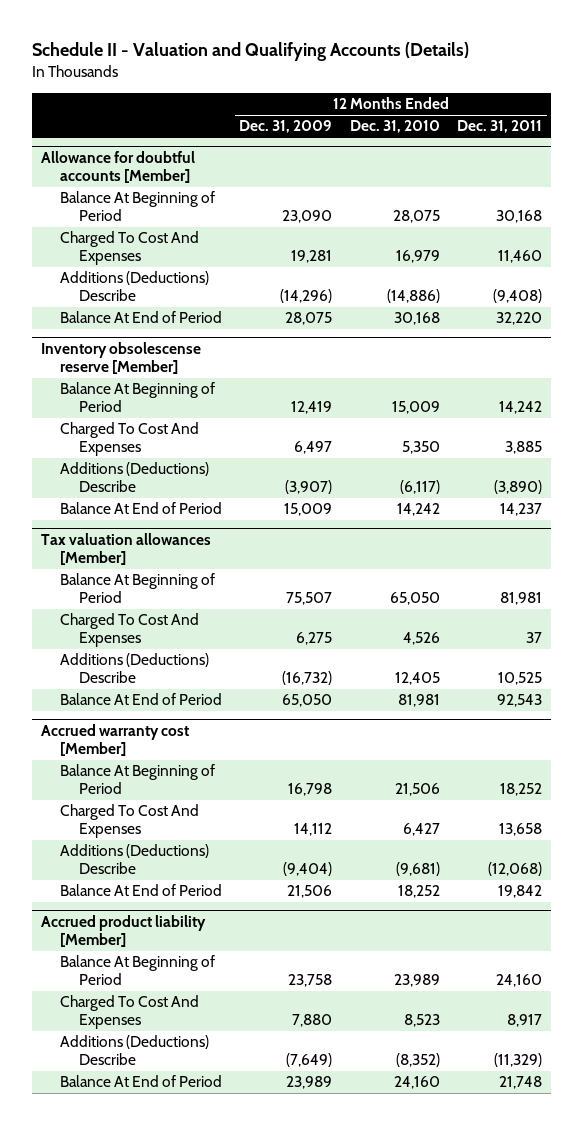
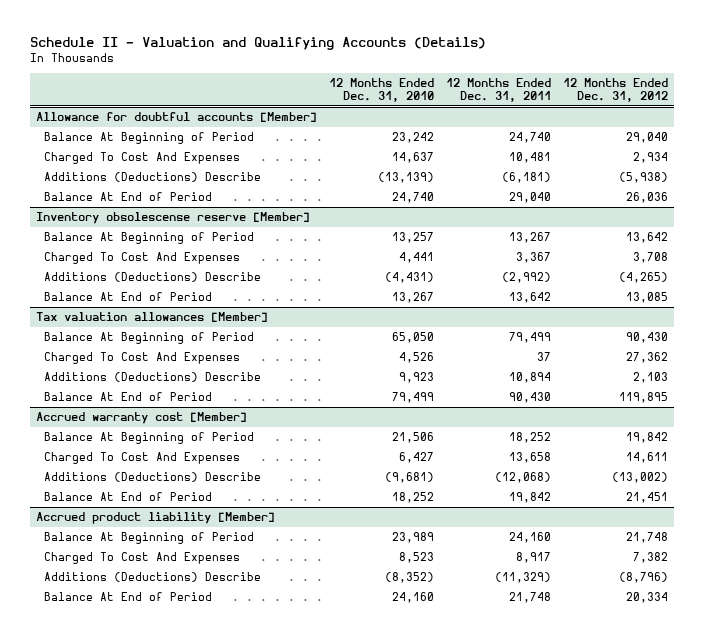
[239,120,333,134] Dec. 31, 2009 -> none
none -> [562,78,668,102] 12 Months Ended Dec. 31, 2012
[392,210,440,224] 28,075 -> [391,132,434,144] 23,242
[496,210,543,224] 30,168 -> [508,132,551,144] 24,740
[395,250,440,264] 16,979 -> [391,152,434,164] 14,637
[498,250,543,264] 11,460 -> [508,152,551,164] 10,481
[386,289,440,304] (14,886) -> [377,172,434,184] (13,139)
[493,289,543,304] (9,408) -> [501,172,551,184] (6,181)
[393,312,440,326] 30,168 -> [391,192,434,204] 24,740
[496,312,543,326] 32,220 -> [508,192,551,204] 29,040
[391,401,440,415] 15,009 -> [391,232,434,244] 13,257
[499,401,543,415] 14,242 -> [508,232,551,244] 13,267
[401,441,440,455] 5,350 -> [398,252,434,264] 4,441
[505,441,543,455] 3,885 -> [515,252,551,264] 3,367
[399,480,440,495] (6,117) -> [384,272,434,284] (4,431)
[494,480,543,495] (3,890) -> [501,272,551,284] (2,992)
[396,503,440,517] 14,242 -> [391,292,434,304] 13,267
[500,503,543,517] 14,237 -> [508,292,551,304] 13,642
[500,592,543,606] 81,981 -> [508,332,551,344] 79,499
[394,672,440,686] 12,405 -> [398,372,434,384] 9,923
[498,672,543,686] 10,525 -> [508,372,551,384] 10,894
[397,694,440,708] 81,981 -> [391,392,434,404] 79,499
[497,694,543,708] 92,543 -> [508,392,551,404] 90,430

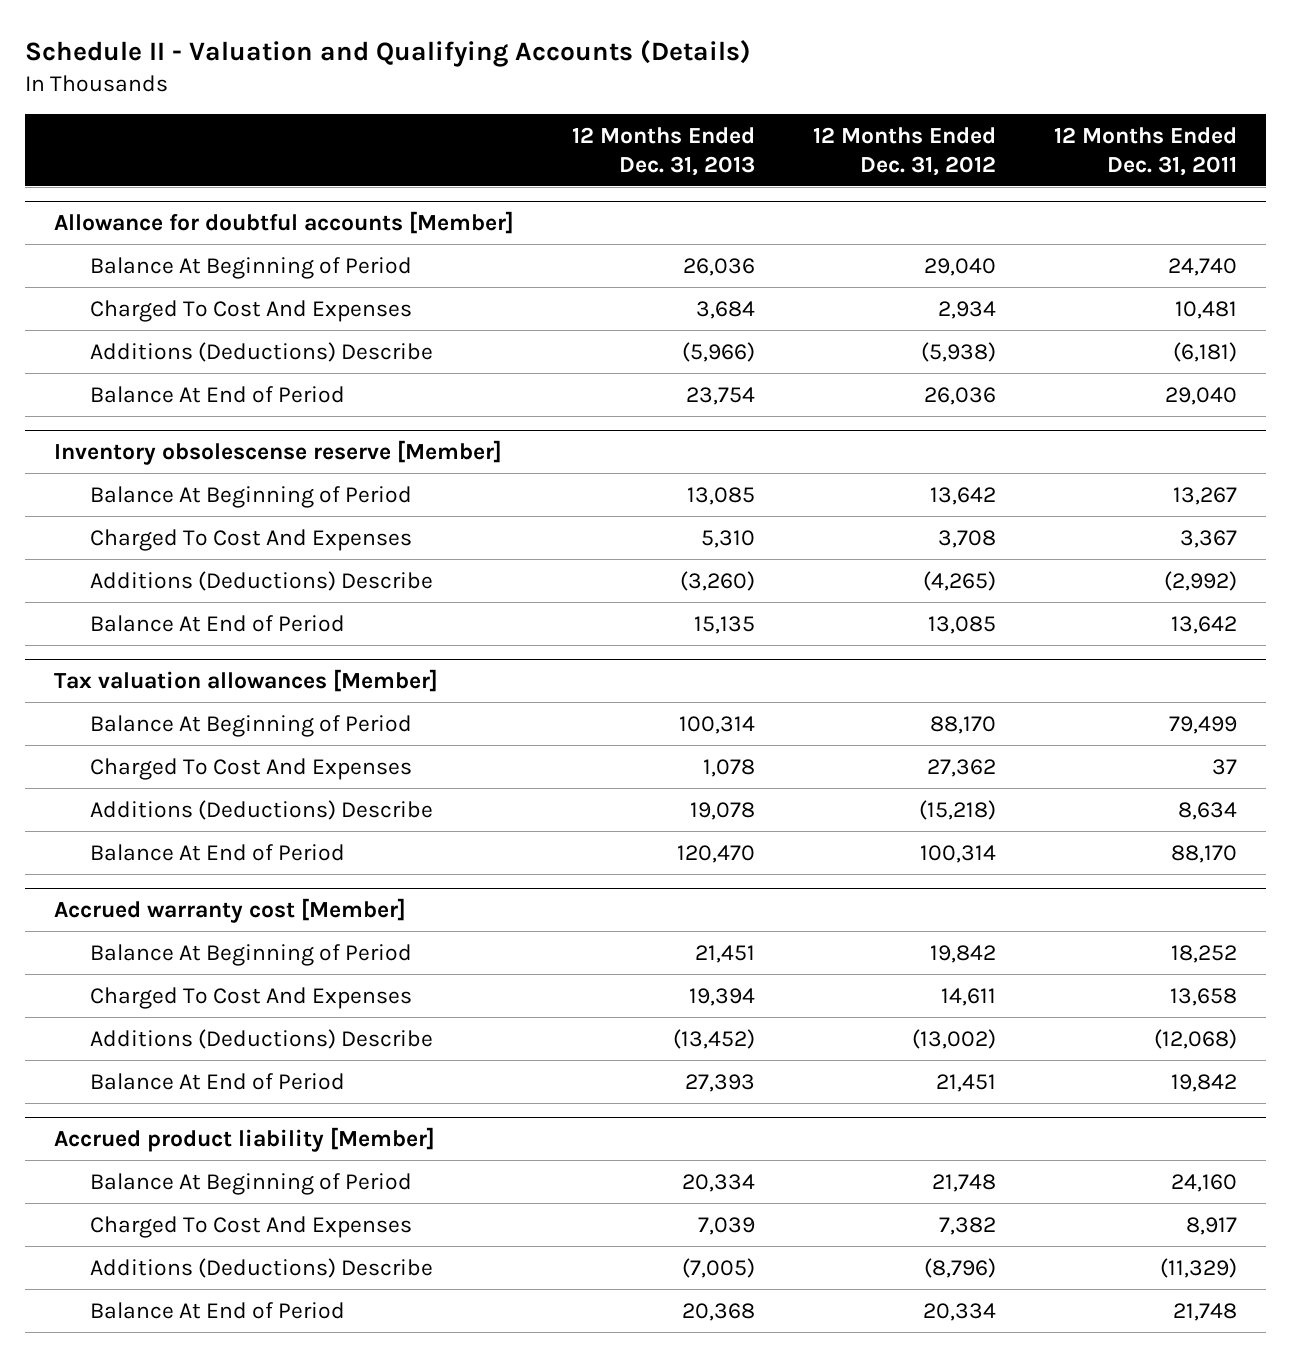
[328,78,434,102] 12 Months Ended Dec. 31, 2010 -> none
none -> [571,126,755,176] 12 Months Ended Dec. 31, 2013
[625,332,668,344] 90,430 -> [929,715,996,734] 88,170
[508,372,551,384] 10,894 -> [1177,801,1237,820] 8,634
[632,372,668,384] 2,103 -> [918,799,996,820] (15,218)
[508,392,551,404] 90,430 -> [1170,844,1237,863] 88,170
[618,392,668,404] 119,895 -> [919,844,996,863] 100,314

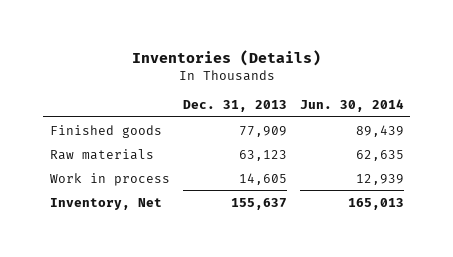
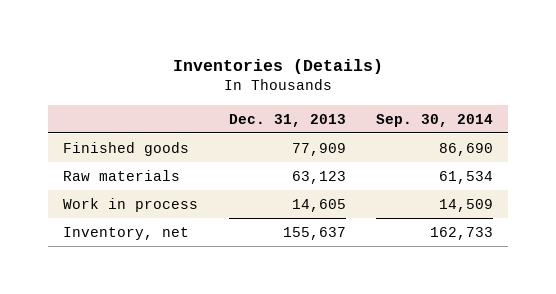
[299,99,404,113] Jun. 30, 2014 -> none
none -> [376,113,494,127] Sep. 30, 2014
[49,197,162,210] Inventory, Net -> [63,226,190,240] Inventory, net

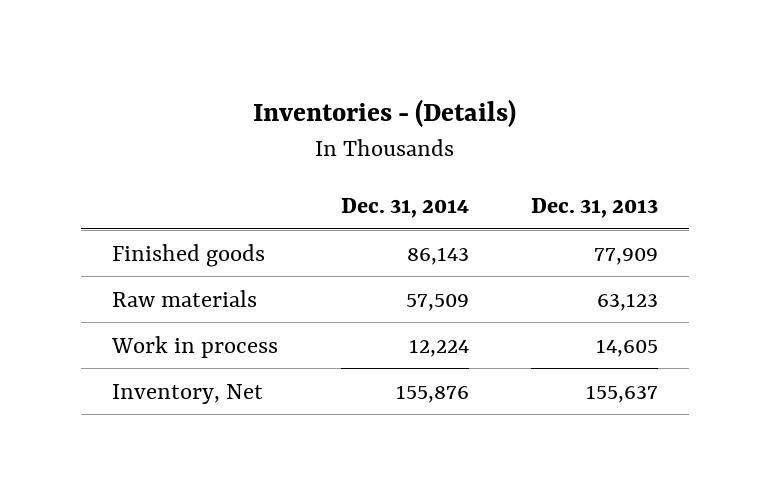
[173,58,384,74] Inventories (Details) -> [253,99,517,128] Inventories - (Details)
[376,113,494,127] Sep. 30, 2014 -> none
none -> [340,197,469,218] Dec. 31, 2014
[63,226,190,240] Inventory, net -> [112,383,264,404] Inventory, Net

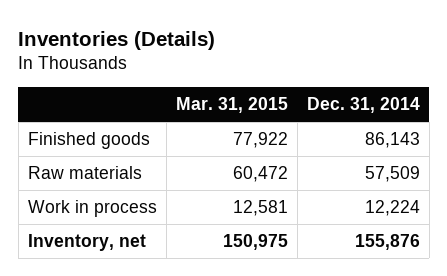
[253,99,517,128] Inventories - (Details) -> [18,30,216,50] Inventories (Details)
[530,197,658,218] Dec. 31, 2013 -> none
none -> [175,97,288,114] Mar. 31, 2015
[112,383,264,404] Inventory, Net -> [27,234,146,252] Inventory, net

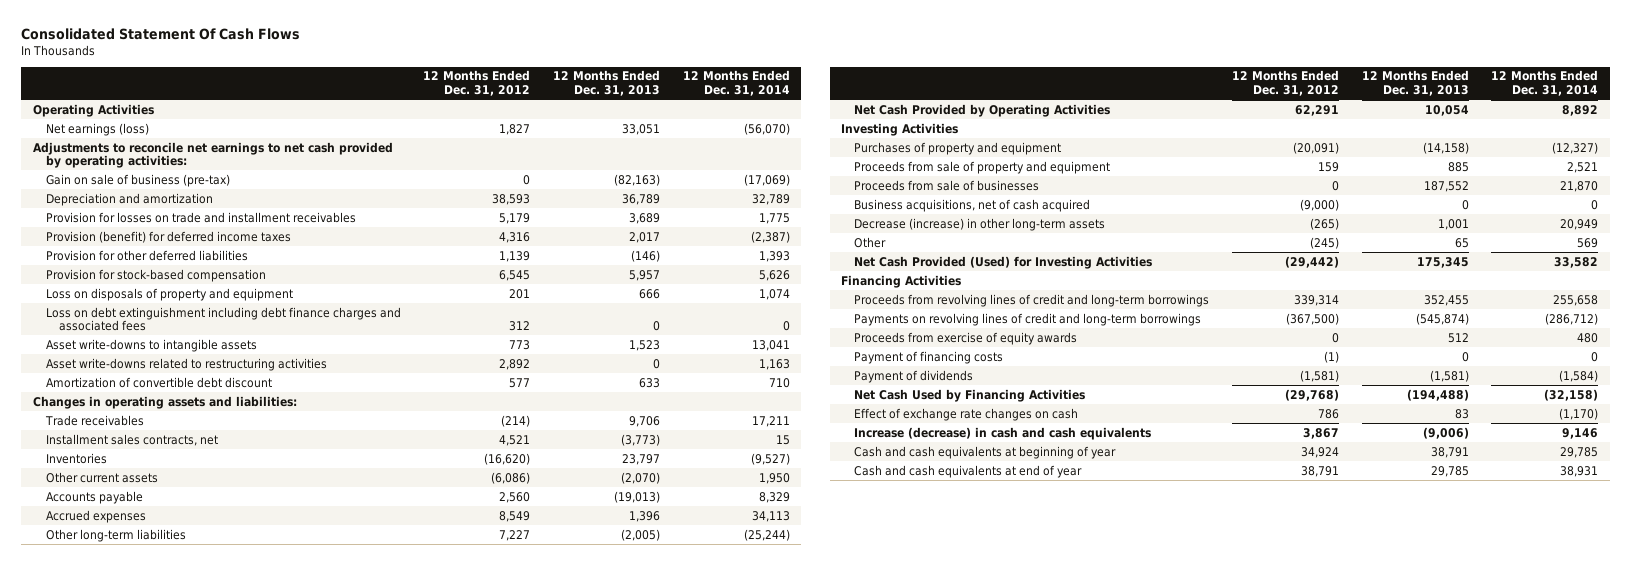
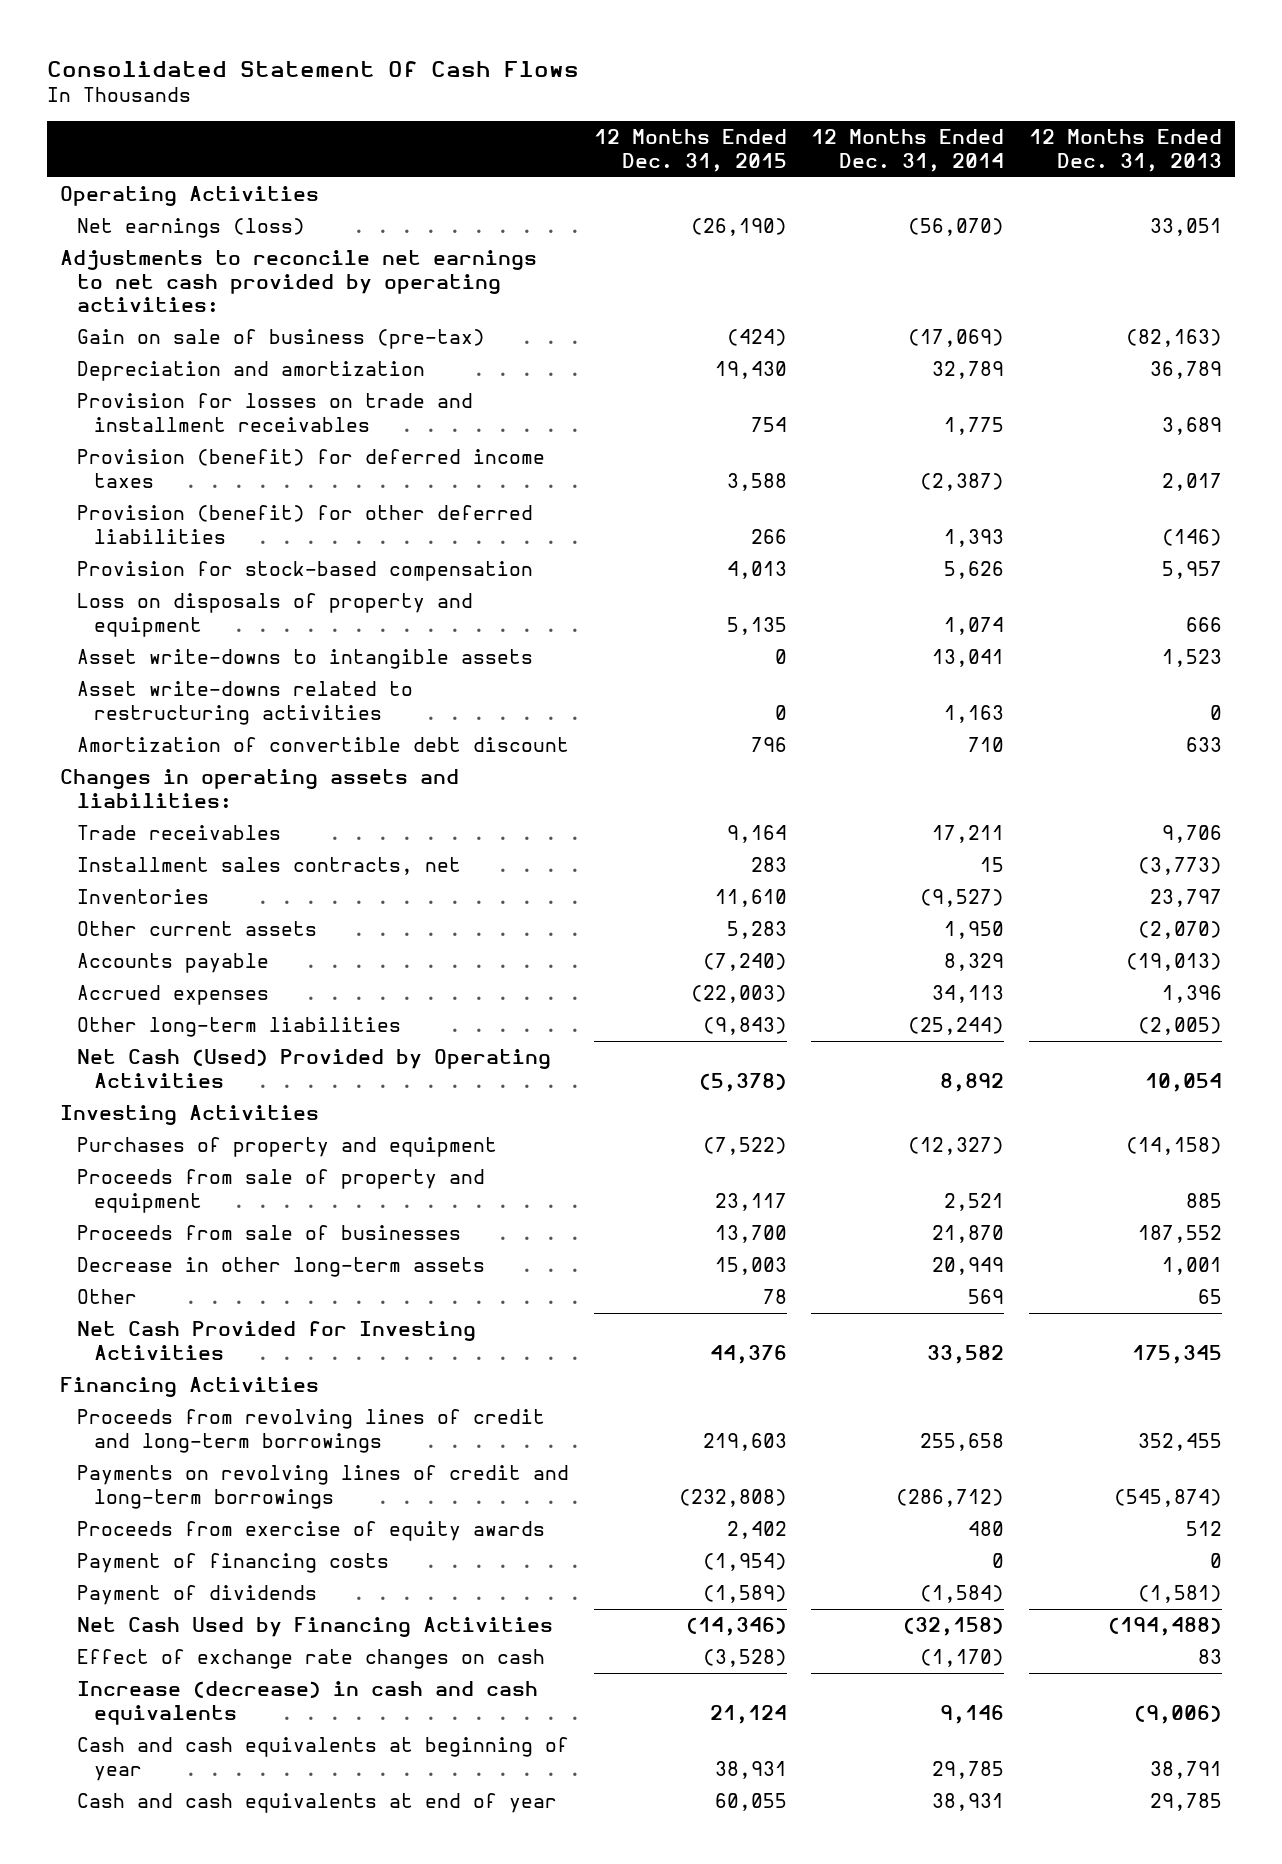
[423,70,531,96] 12 Months Ended Dec. 31, 2012 -> none
none -> [593,129,787,172] 12 Months Ended Dec. 31, 2015
[45,249,248,261] Provision for other deferred liabilities -> [76,505,533,544] Provision (benefit) for other deferred liabilities
[45,306,401,332] Loss on debt extinguishment including debt finance charges and associated fees -> none
[854,103,1111,117] Net Cash Provided by Operating Activities -> [76,1049,551,1088] Net Cash (Used) Provided by Operating Activities
[854,198,1091,212] Business acquisitions, net of cash acquired -> none
[854,217,1106,231] Decrease (increase) in other long-term assets -> [76,1257,485,1278] Decrease in other long-term assets
[854,255,1153,269] Net Cash Provided (Used) for Investing Activities -> [76,1321,476,1360] Net Cash Provided for Investing Activities

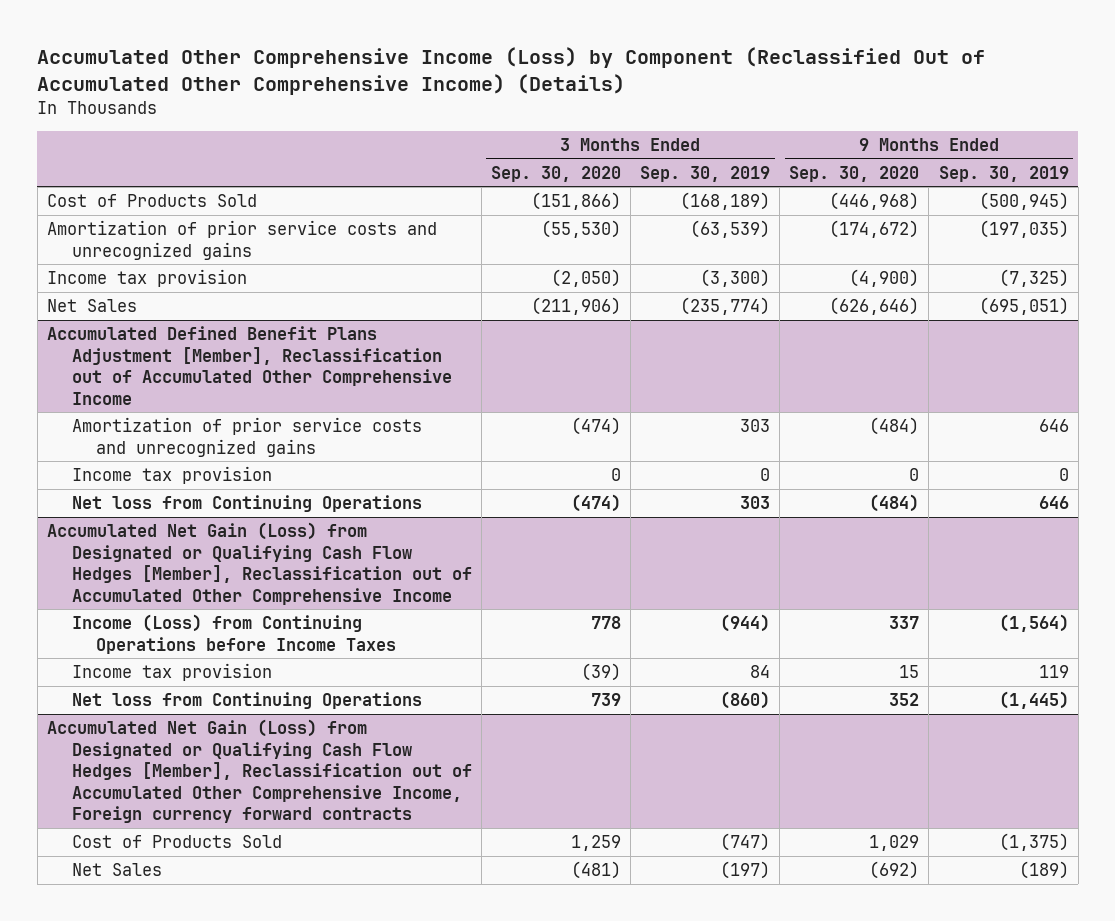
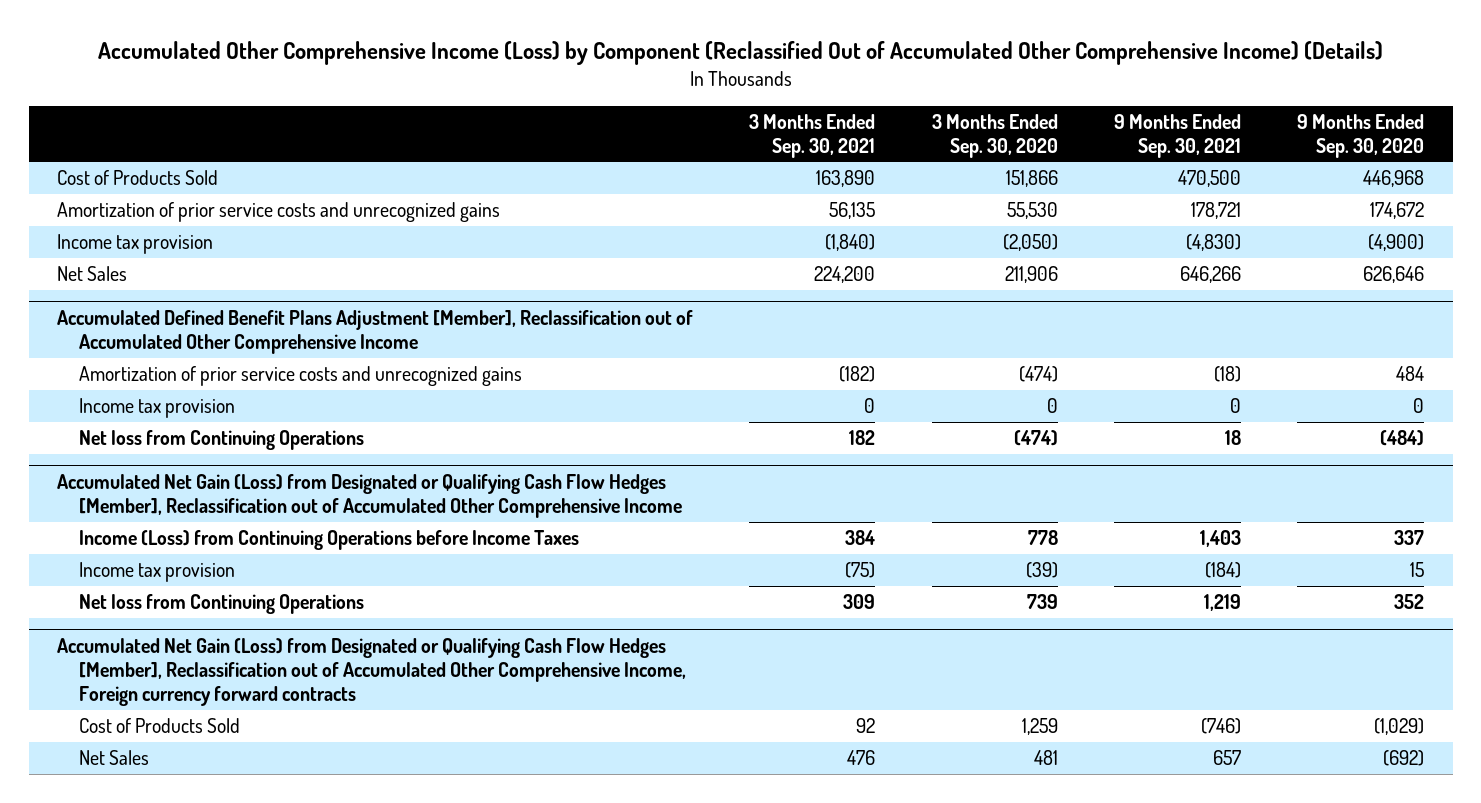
[640,165,771,182] Sep. 30, 2019 -> none
[938,165,1069,182] Sep. 30, 2019 -> none
none -> [749,113,876,158] 3 Months Ended Sep. 30, 2021
none -> [1114,113,1242,158] 9 Months Ended Sep. 30, 2021
[530,192,621,211] (151,866) -> [1005,170,1058,188] 151,866
[829,192,920,211] (446,968) -> [1363,170,1425,188] 446,968
[540,220,621,239] (55,530) -> [1006,202,1058,220] 55,530
[829,220,920,239] (174,672) -> [1370,202,1425,220] 174,672
[530,297,621,316] (211,906) -> [1004,266,1058,284] 211,906
[829,297,920,316] (626,646) -> [1363,266,1425,284] 626,646
[869,417,920,436] (484) -> [1396,366,1425,382] 484
[869,835,920,852] 1,029 -> [1374,718,1425,736] (1,029)
[570,861,621,880] (481) -> [1033,750,1058,766] 481

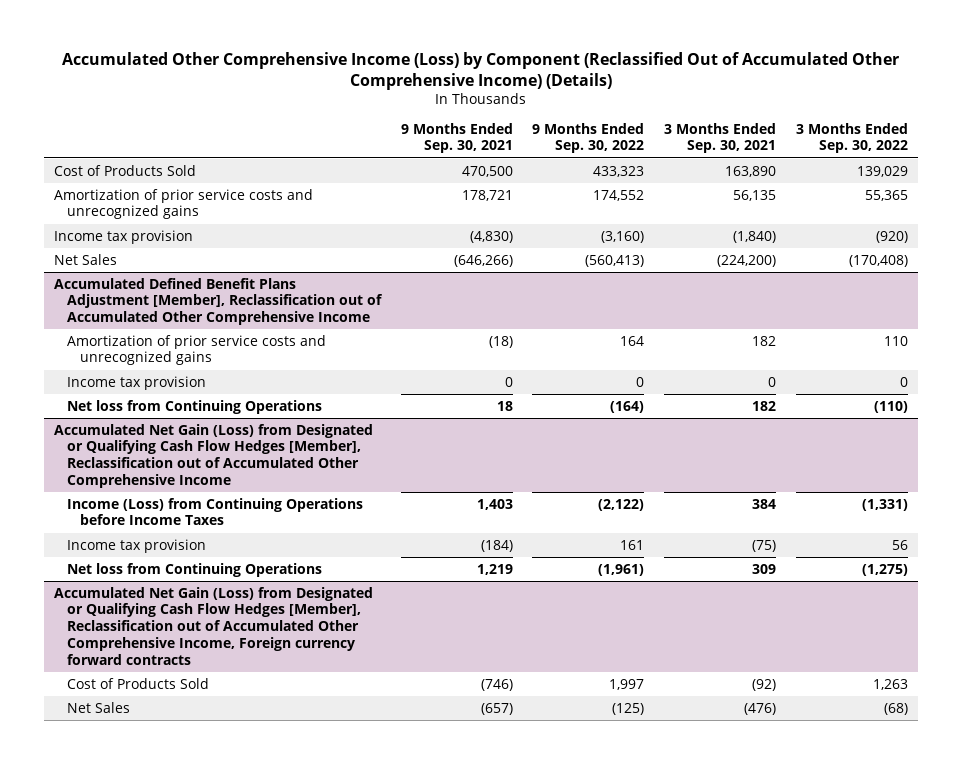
[931,113,1058,158] 3 Months Ended Sep. 30, 2020 -> none
[1297,113,1425,158] 9 Months Ended Sep. 30, 2020 -> none
none -> [532,122,645,154] 9 Months Ended Sep. 30, 2022
none -> [795,122,908,154] 3 Months Ended Sep. 30, 2022
[814,266,876,284] 224,200 -> [717,254,777,267] (224,200)
[1180,266,1242,284] 646,266 -> [453,254,513,267] (646,266)
[839,366,876,383] (182) -> [752,335,777,346] 182
[856,718,876,734] 92 -> [752,678,777,691] (92)
[847,750,876,766] 476 -> [744,702,777,715] (476)
[1213,750,1242,766] 657 -> [480,702,513,715] (657)

